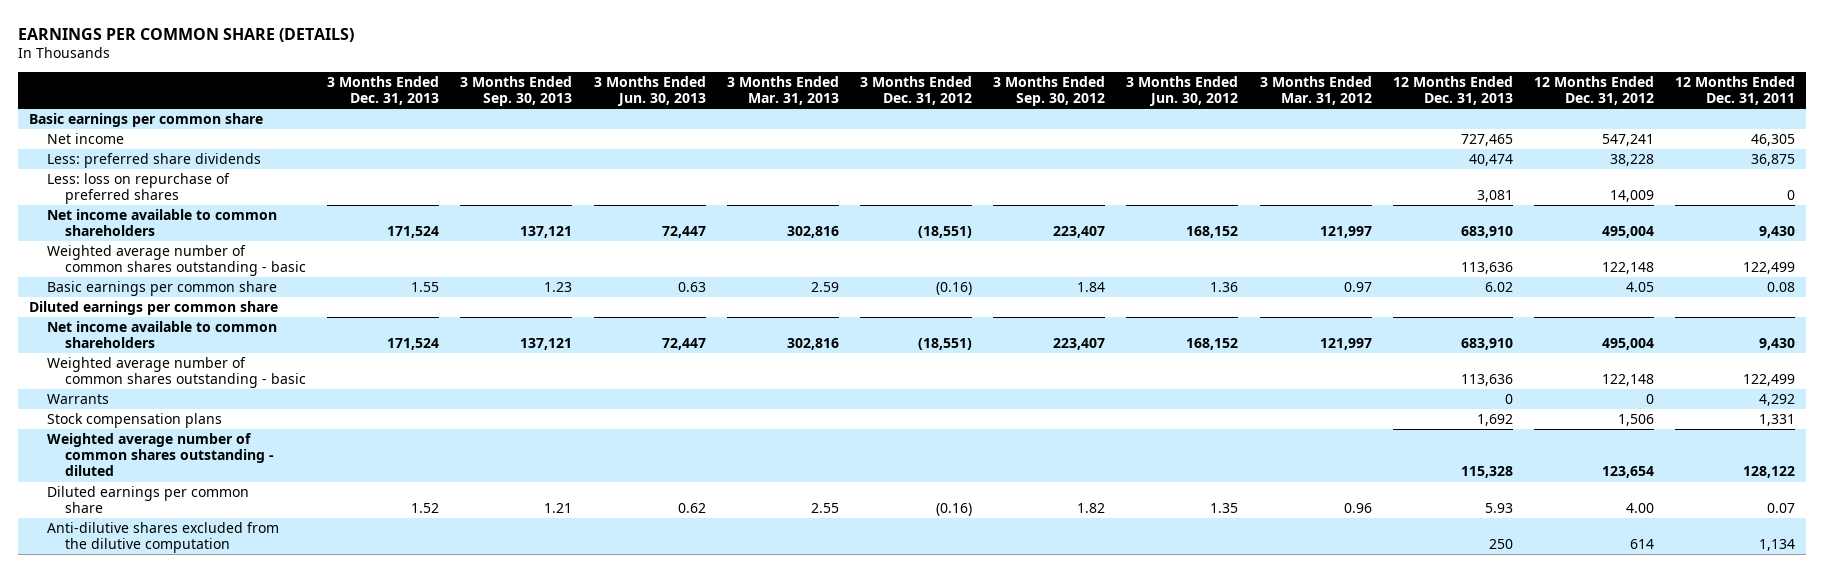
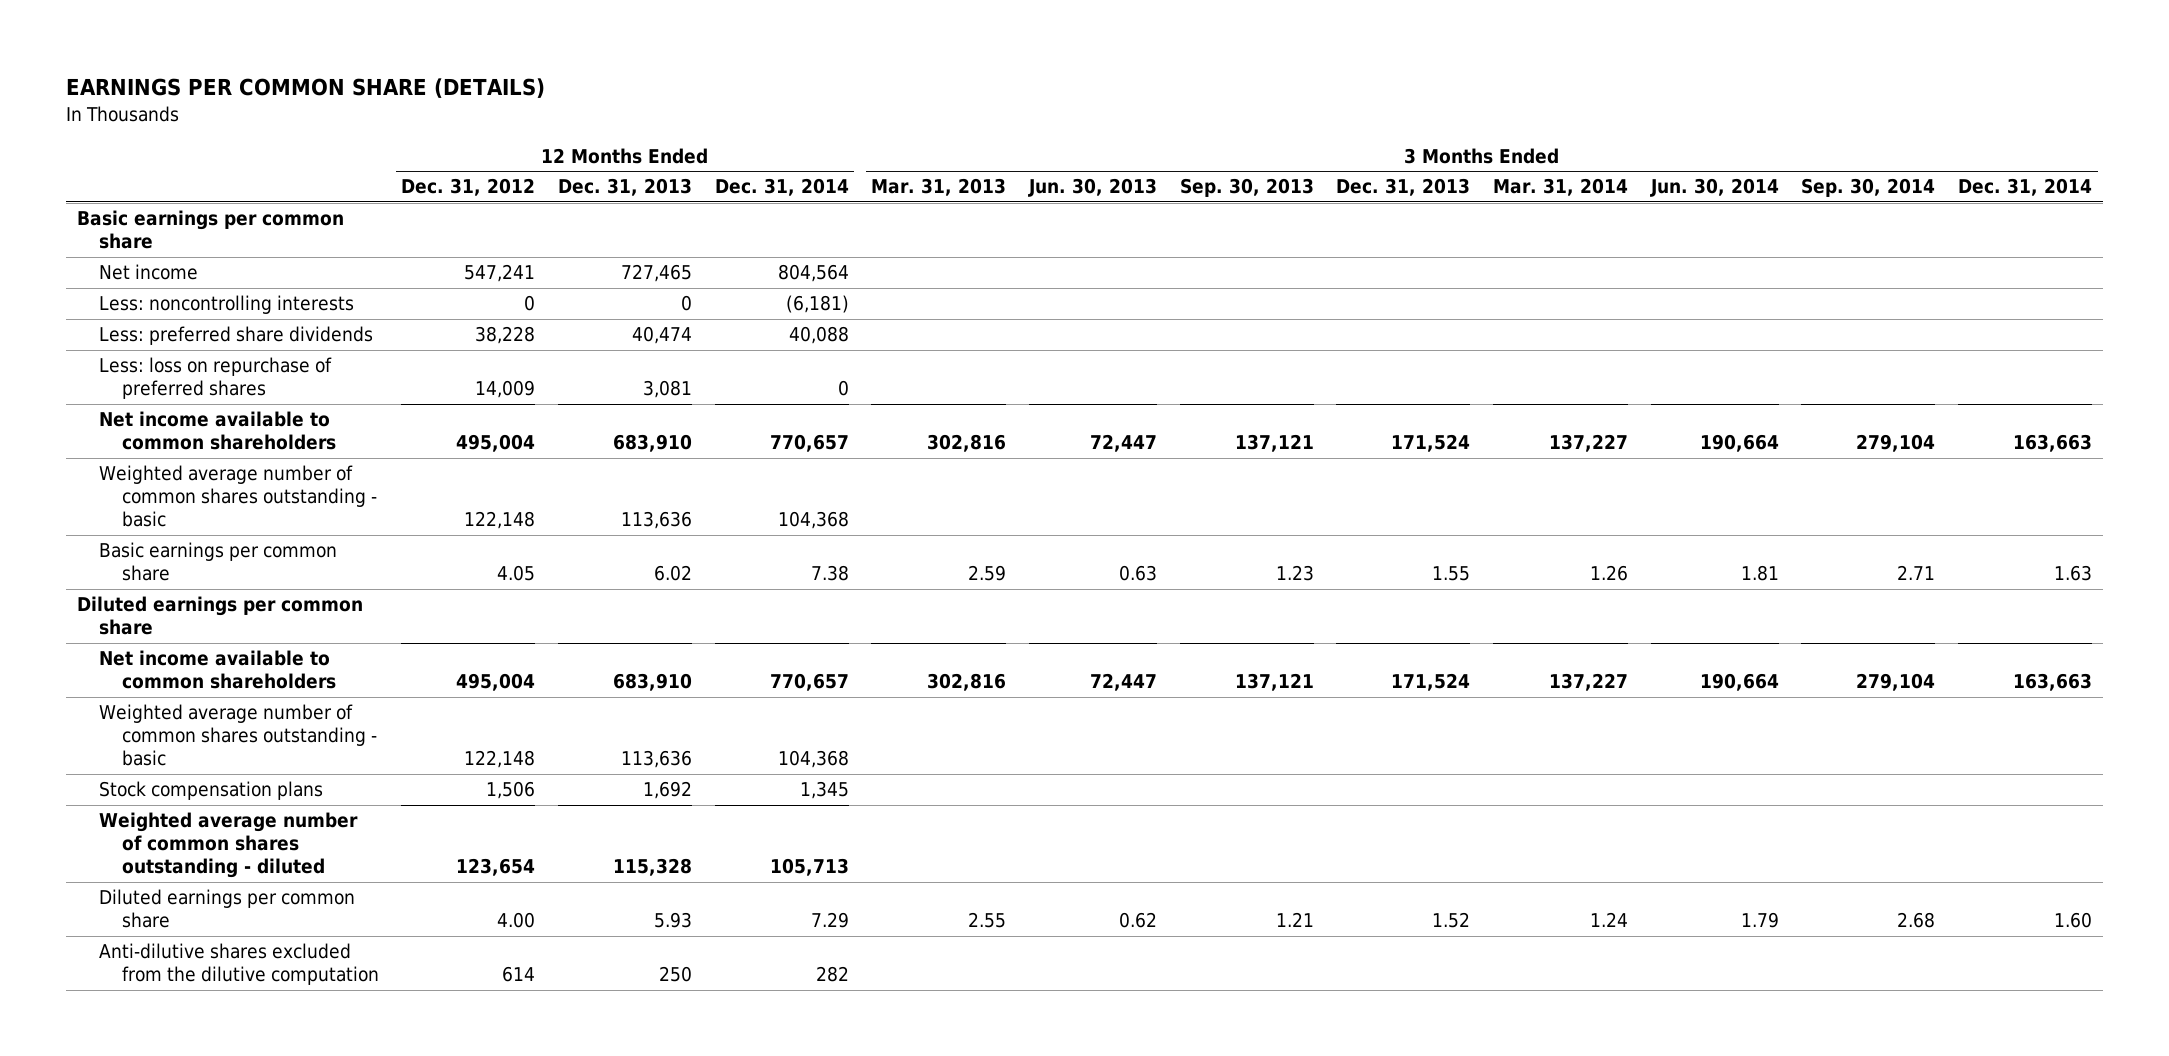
[860,76,973,106] 3 Months Ended Dec. 31, 2012 -> none
[993,76,1106,107] 3 Months Ended Sep. 30, 2012 -> none
[1126,76,1239,107] 3 Months Ended Jun. 30, 2012 -> none
[1259,76,1372,106] 3 Months Ended Mar. 31, 2012 -> none
[1675,76,1796,106] 12 Months Ended Dec. 31, 2011 -> none
none -> [714,178,849,197] Dec. 31, 2014
none -> [1493,178,1629,197] Mar. 31, 2014
none -> [1649,178,1779,198] Jun. 30, 2014
none -> [1801,178,1936,198] Sep. 30, 2014
none -> [1958,178,2093,197] Dec. 31, 2014
none -> [99,295,355,315] Less: noncontrolling interests
[46,394,109,405] Warrants -> none

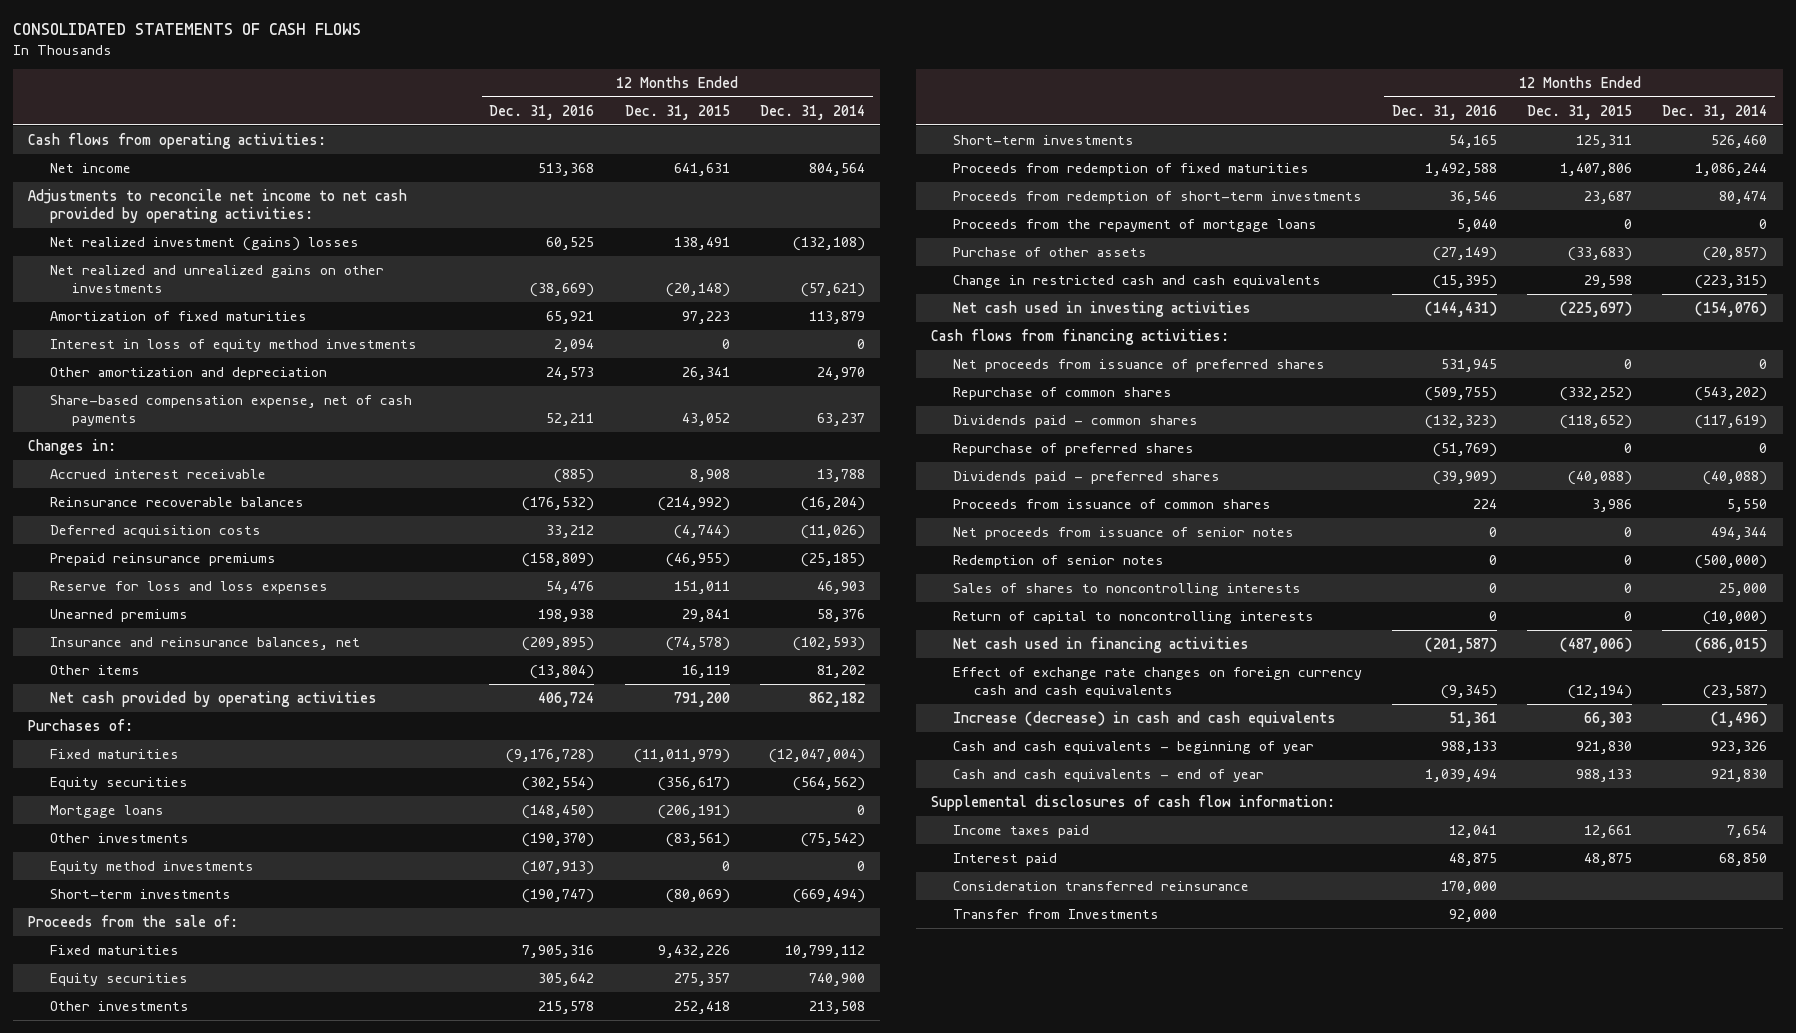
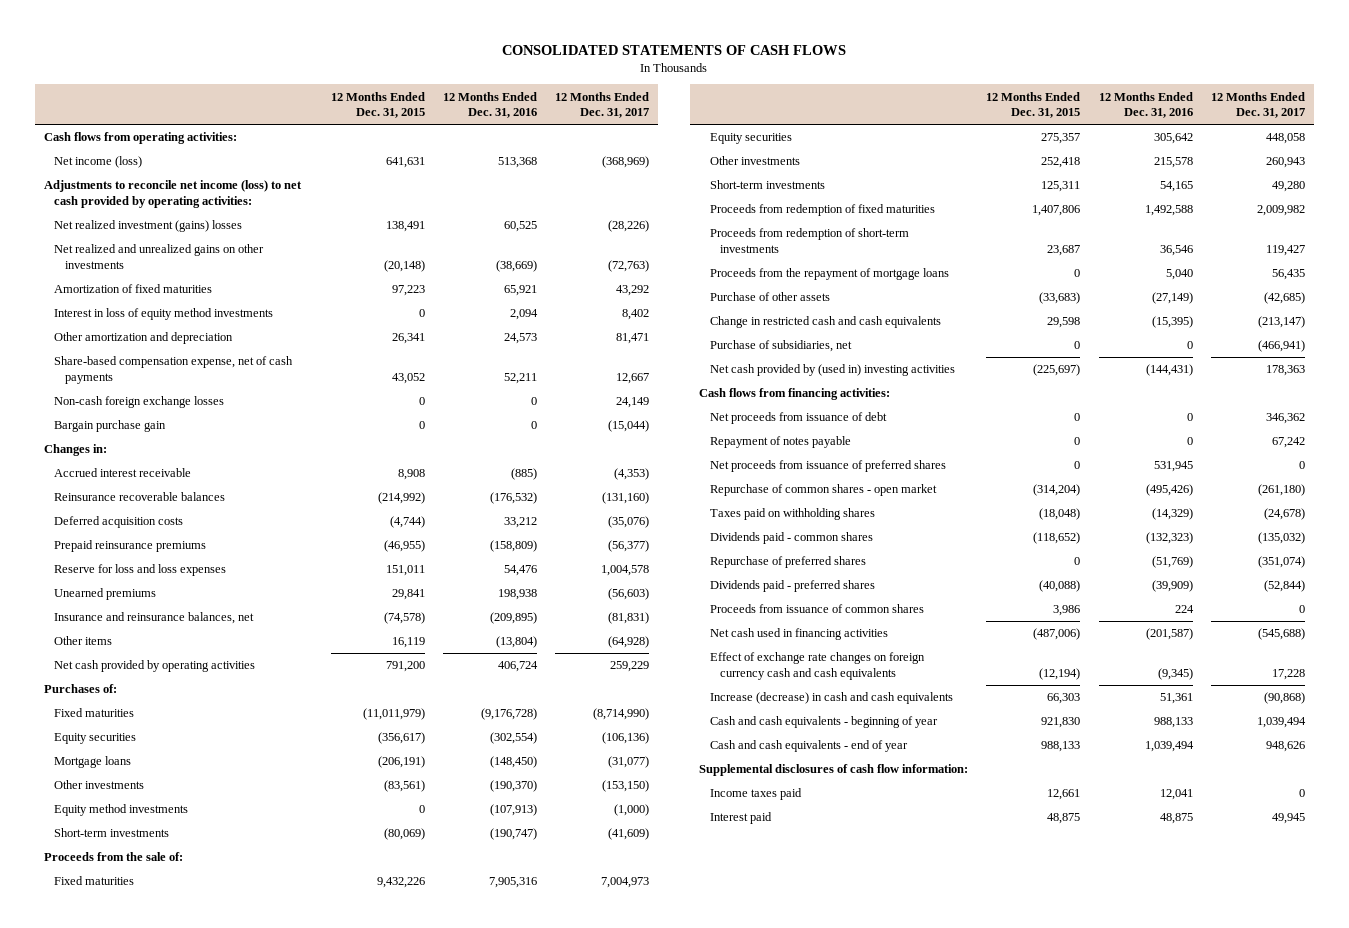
[759,104,865,120] Dec. 31, 2014 -> none
none -> [555,91,650,119] 12 Months Ended Dec. 31, 2017
[50,162,132,173] Net income -> [54,156,143,169] Net income (loss)
[28,188,408,223] Adjustments to reconcile net income to net cash provided by operating activities: -> [43,180,302,208] Adjustments to reconcile net income (loss) to net cash provided by operating activities:
none -> [54,396,225,409] Non-cash foreign exchange losses
none -> [54,420,167,433] Bargain purchase gain
none -> [709,340,852,353] Purchase of subsidiaries, net
[952,300,1251,317] Net cash used in investing activities -> [709,364,955,377] Net cash provided by (used in) investing activities
none -> [709,412,887,425] Net proceeds from issuance of debt
none -> [709,436,851,449] Repayment of notes payable
[952,386,1172,400] Repurchase of common shares -> [709,484,937,497] Repurchase of common shares - open market
[1424,386,1497,401] (509,755) -> [1145,484,1193,497] (495,426)
[1560,386,1633,401] (332,252) -> [1033,484,1081,497] (314,204)
none -> [709,508,875,521] Taxes paid on withholding shares
[952,526,1294,540] Net proceeds from issuance of senior notes -> none
[952,554,1164,568] Redemption of senior notes -> none
[952,582,1301,596] Sales of shares to noncontrolling interests -> none
[952,610,1314,624] Return of capital to noncontrolling interests -> none
[952,880,1249,891] Consideration transferred reinsurance -> none
[952,908,1159,919] Transfer from Investments -> none

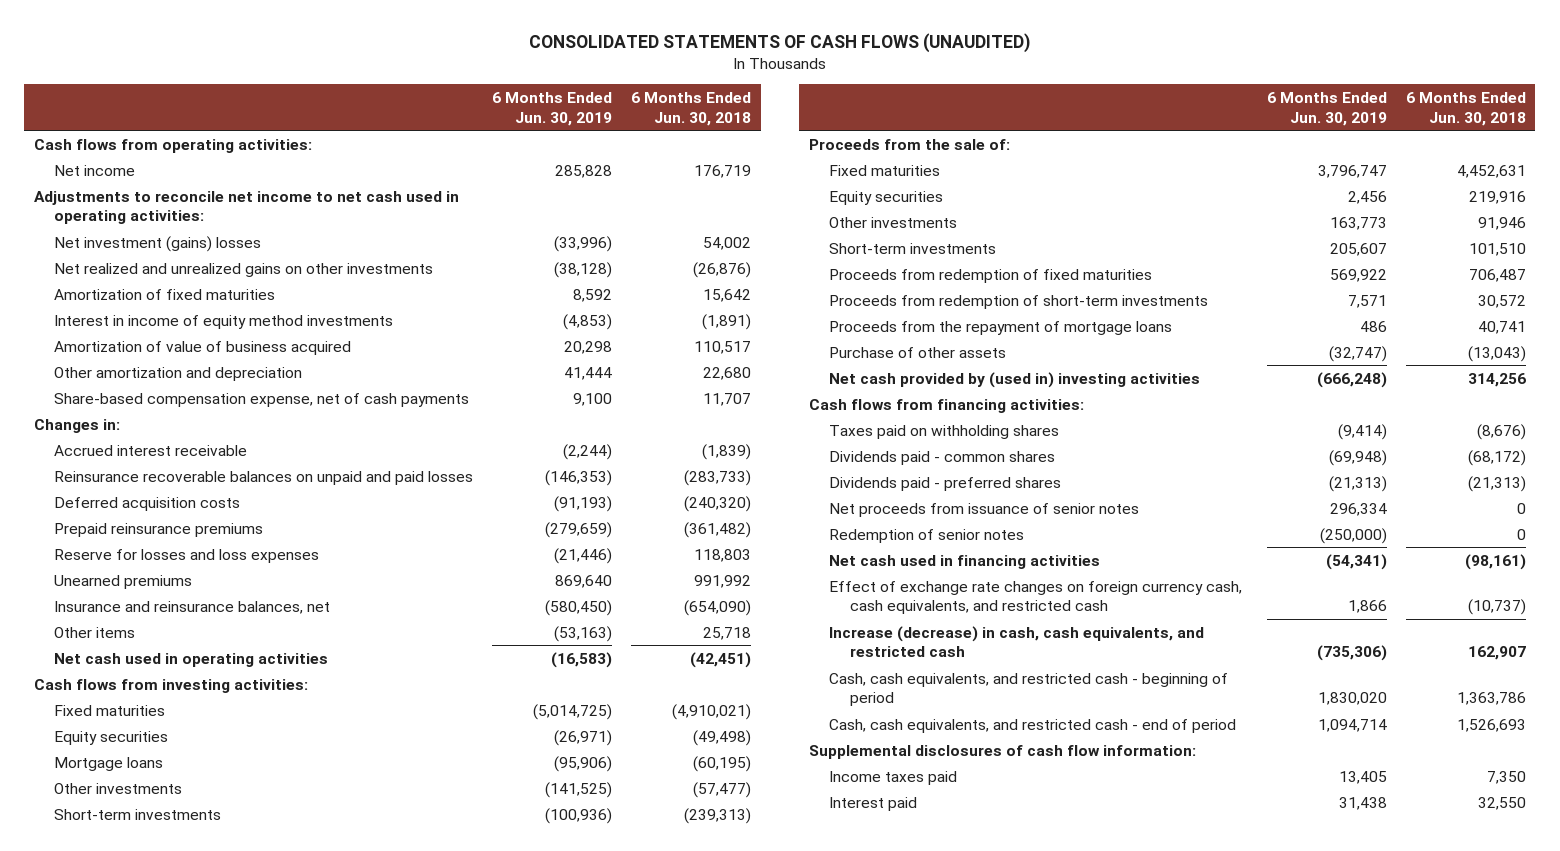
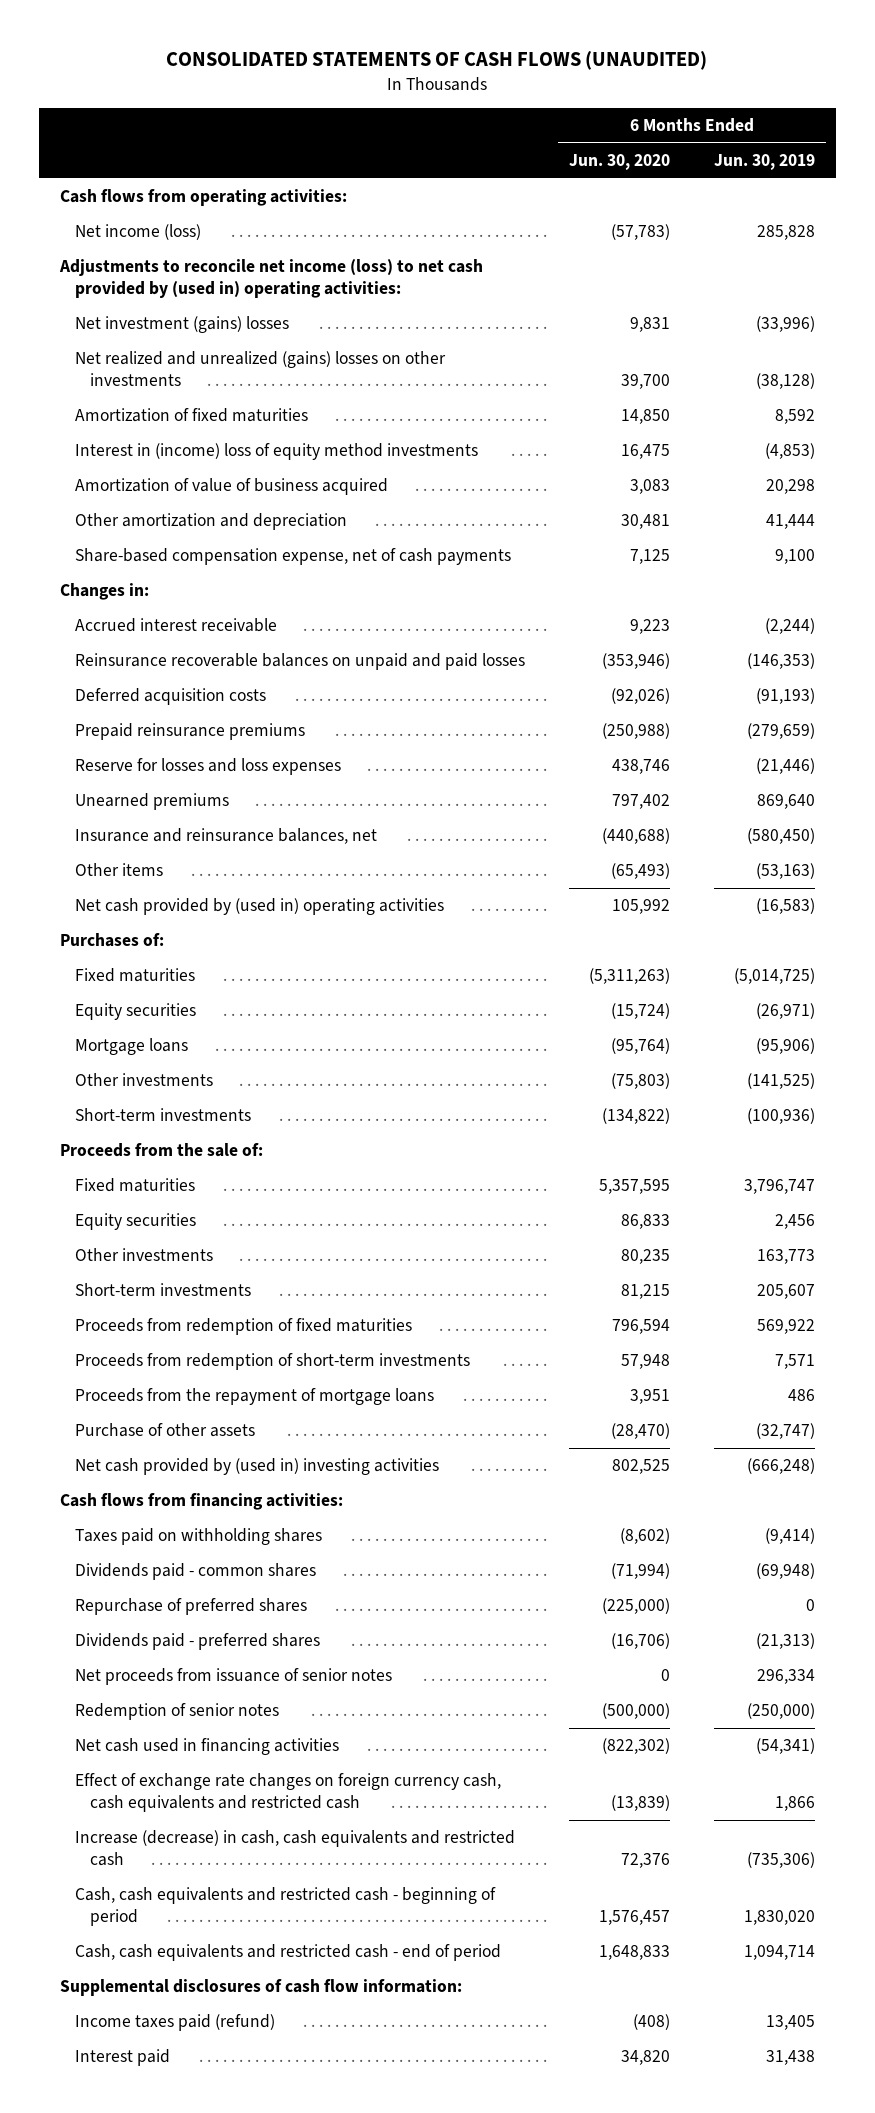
[631,92,752,126] 6 Months Ended Jun. 30, 2018 -> none
none -> [568,153,670,170] Jun. 30, 2020
[54,164,136,176] Net income -> [75,224,202,241] Net income (loss)
[33,190,459,225] Adjustments to reconcile net income to net cash used in operating activities: -> [59,259,484,299] Adjustments to reconcile net income (loss) to net cash provided by (used in) operating activities:
[54,262,434,277] Net realized and unrealized gains on other investments -> [75,351,447,387] Net realized and unrealized (gains) losses on other investments
[54,314,394,329] Interest in income of equity method investments -> [75,443,479,461] Interest in (income) loss of equity method investments
[33,678,308,693] Cash flows from investing activities: -> none
[54,652,329,667] Net cash used in operating activities -> [75,898,445,916] Net cash provided by (used in) operating activities
none -> [60,933,165,948] Purchases of:
none -> [75,1598,308,1616] Repurchase of preferred shares
[829,580,1243,615] Effect of exchange rate changes on foreign currency cash, cash equivalents, and restricted cash -> [75,1773,502,1813] Effect of exchange rate changes on foreign currency cash, cash equivalents and restricted cash
[829,625,1205,658] Increase (decrease) in cash, cash equivalents, and restricted cash -> [75,1830,516,1867] Increase (decrease) in cash, cash equivalents and restricted cash
[829,672,1229,707] Cash, cash equivalents, and restricted cash - beginning of period -> [75,1887,497,1927] Cash, cash equivalents and restricted cash - beginning of period
[829,718,1237,733] Cash, cash equivalents, and restricted cash - end of period -> [75,1944,502,1962] Cash, cash equivalents and restricted cash - end of period
[829,770,958,785] Income taxes paid -> [75,2014,276,2032] Income taxes paid (refund)

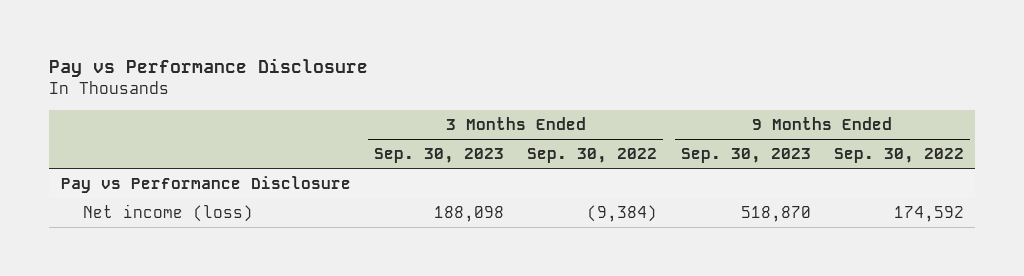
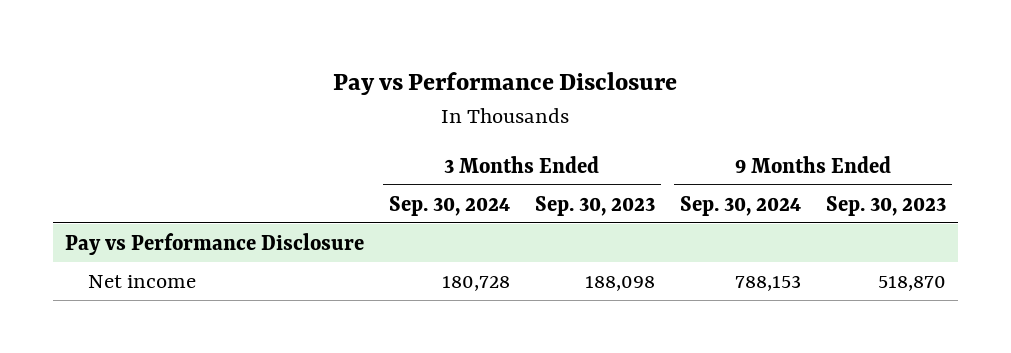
[527,148,658,164] Sep. 30, 2022 -> none
[833,148,964,164] Sep. 30, 2022 -> none
none -> [389,195,511,216] Sep. 30, 2024
none -> [679,195,801,216] Sep. 30, 2024
[83,204,254,223] Net income (loss) -> [87,274,196,288] Net income

